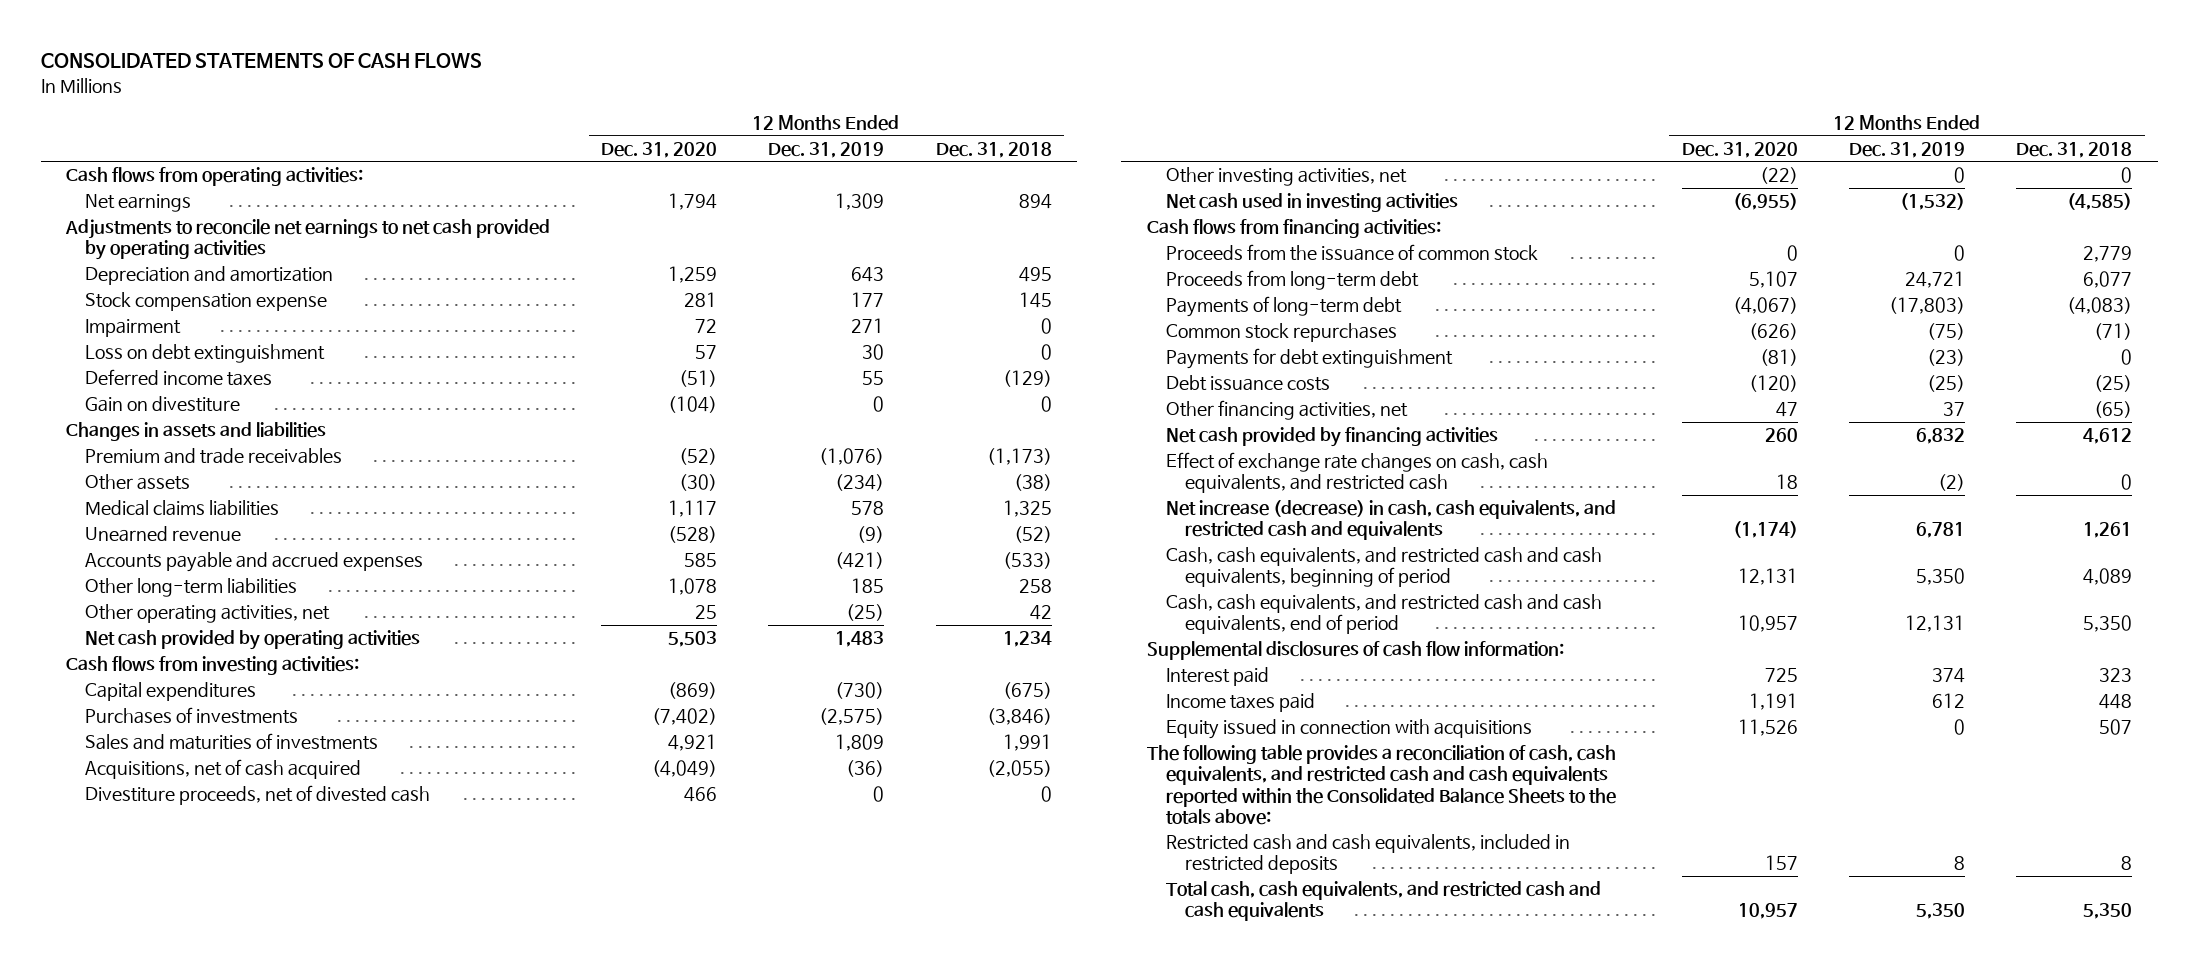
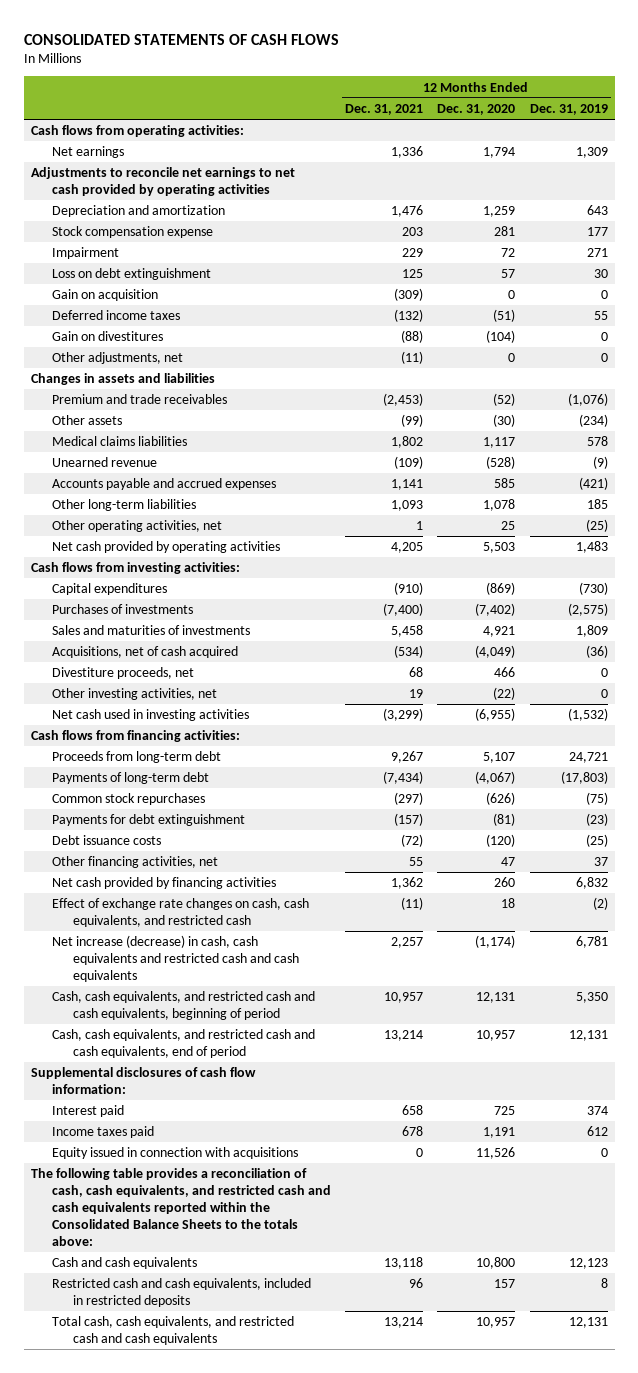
[935,141,1052,158] Dec. 31, 2018 -> none
none -> [345,103,424,115] Dec. 31, 2021
none -> [52,289,159,302] Gain on acquisition
[85,396,241,413] Gain on divestiture -> [52,331,164,342] Gain on divestitures
none -> [52,352,184,365] Other adjustments, net
[85,785,431,806] Divestiture proceeds, net of divested cash -> [52,667,195,680] Divestiture proceeds, net
[1165,244,1538,262] Proceeds from the issuance of common stock -> none
[1165,500,1616,541] Net increase (decrease) in cash, cash equivalents, and restricted cash and equivalents -> [52,935,300,983] Net increase (decrease) in cash, cash equivalents and restricted cash and cash equivalents
none -> [52,1257,198,1270] Cash and cash equivalents
[1915,903,1965,920] 5,350 -> [568,1317,608,1329] 12,131

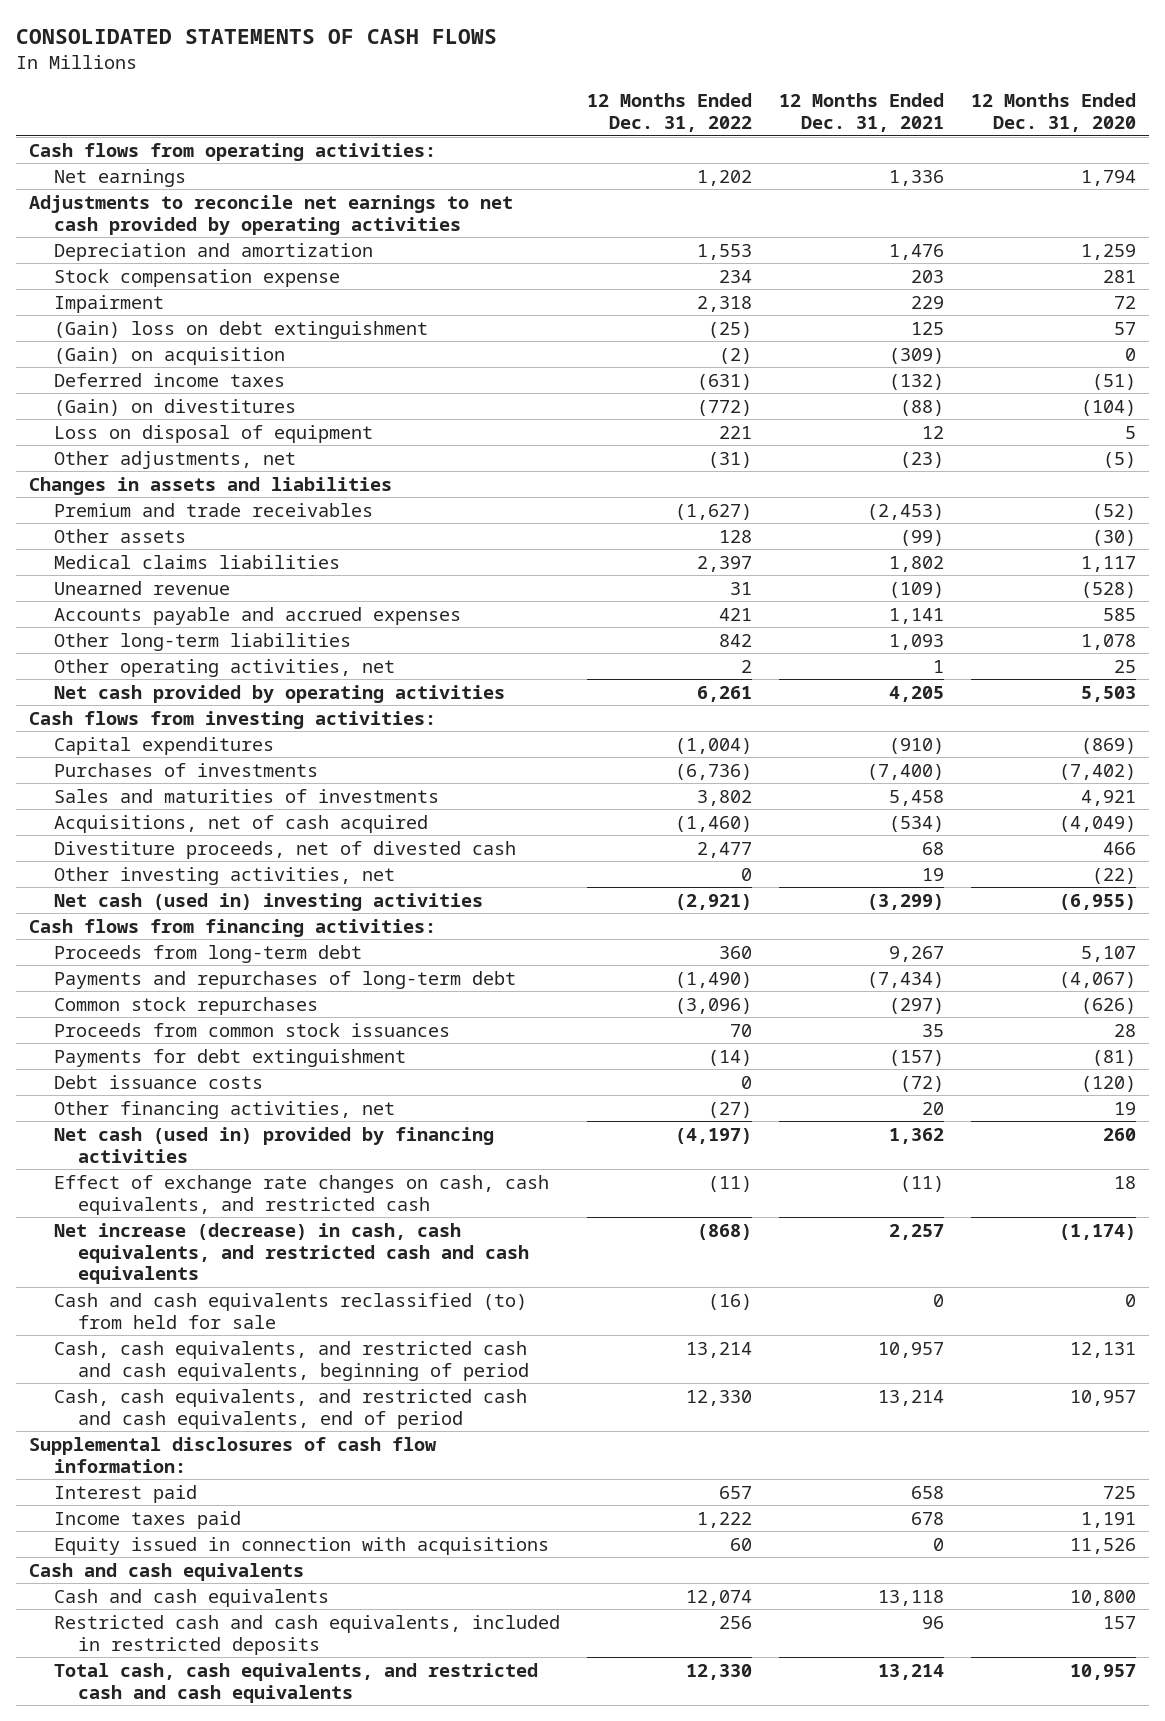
[529,103,608,115] Dec. 31, 2019 -> none
none -> [586,93,752,133] 12 Months Ended Dec. 31, 2022
[52,268,212,281] Loss on debt extinguishment -> [53,320,428,339] (Gain) loss on debt extinguishment
[52,289,159,302] Gain on acquisition -> [53,346,285,365] (Gain) on acquisition
[52,331,164,342] Gain on divestitures -> [53,398,296,416] (Gain) on divestitures
none -> [53,424,373,443] Loss on disposal of equipment
[401,351,424,365] (11) -> [899,451,944,468] (23)
[508,353,516,363] 0 -> [1102,451,1136,468] (5)
[52,667,195,680] Divestiture proceeds, net -> [53,840,516,859] Divestiture proceeds, net of divested cash
[52,709,250,722] Net cash used in investing activities -> [53,892,483,911] Net cash (used in) investing activities
[52,772,210,785] Payments of long-term debt -> [53,970,516,989] Payments and repurchases of long-term debt
none -> [53,1022,450,1037] Proceeds from common stock issuances
[409,857,424,867] 55 -> [921,1101,944,1115] 20
[501,857,516,867] 47 -> [1113,1101,1136,1115] 19
[52,877,277,890] Net cash provided by financing activities -> [53,1126,494,1163] Net cash (used in) provided by financing activities
[52,935,300,983] Net increase (decrease) in cash, cash equivalents and restricted cash and cash equivalents -> [53,1222,529,1285] Net increase (decrease) in cash, cash equivalents, and restricted cash and cash equivalents
none -> [53,1292,527,1329] Cash and cash equivalents reclassified (to) from held for sale
[30,1168,332,1247] The following table provides a reconciliation of cash, cash equivalents, and restricted cash and cash equivalents reported within the Consolidated Balance Sheets to the totals above: -> [29,1562,305,1581] Cash and cash equivalents

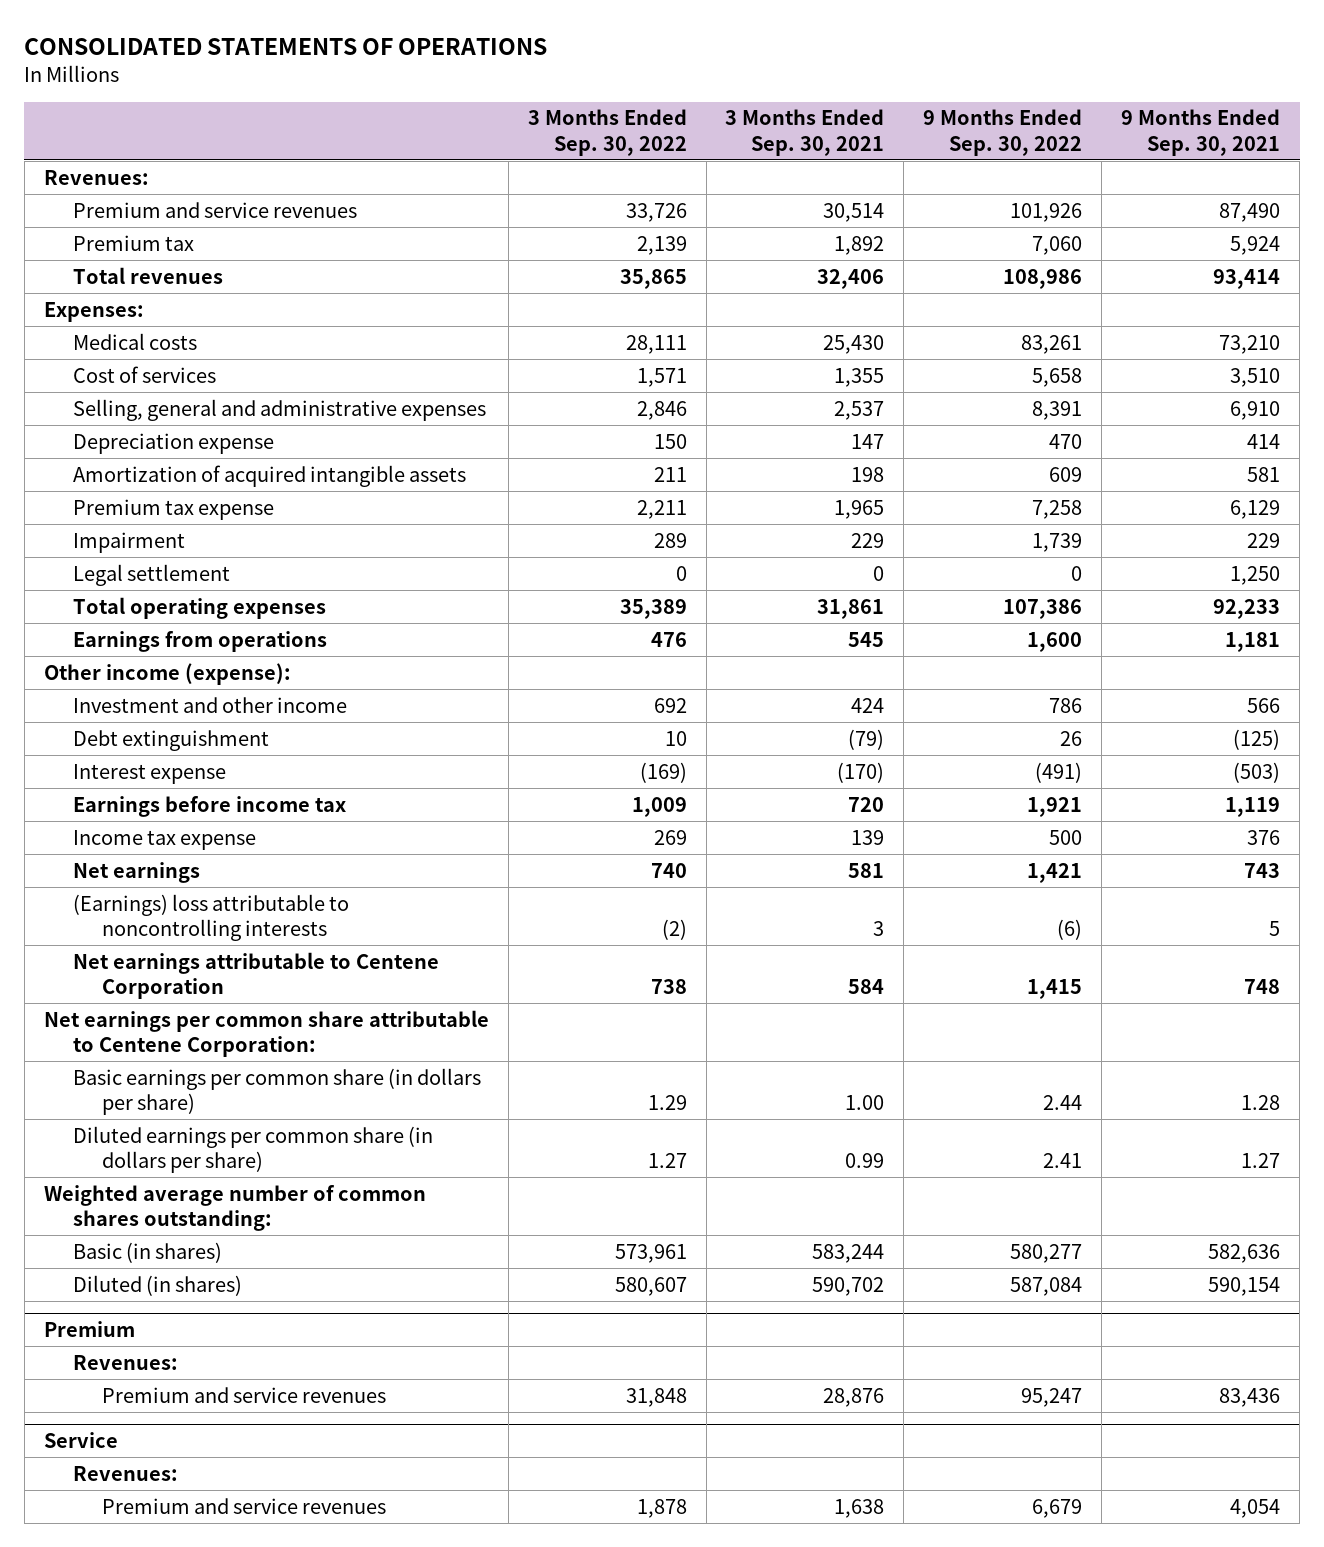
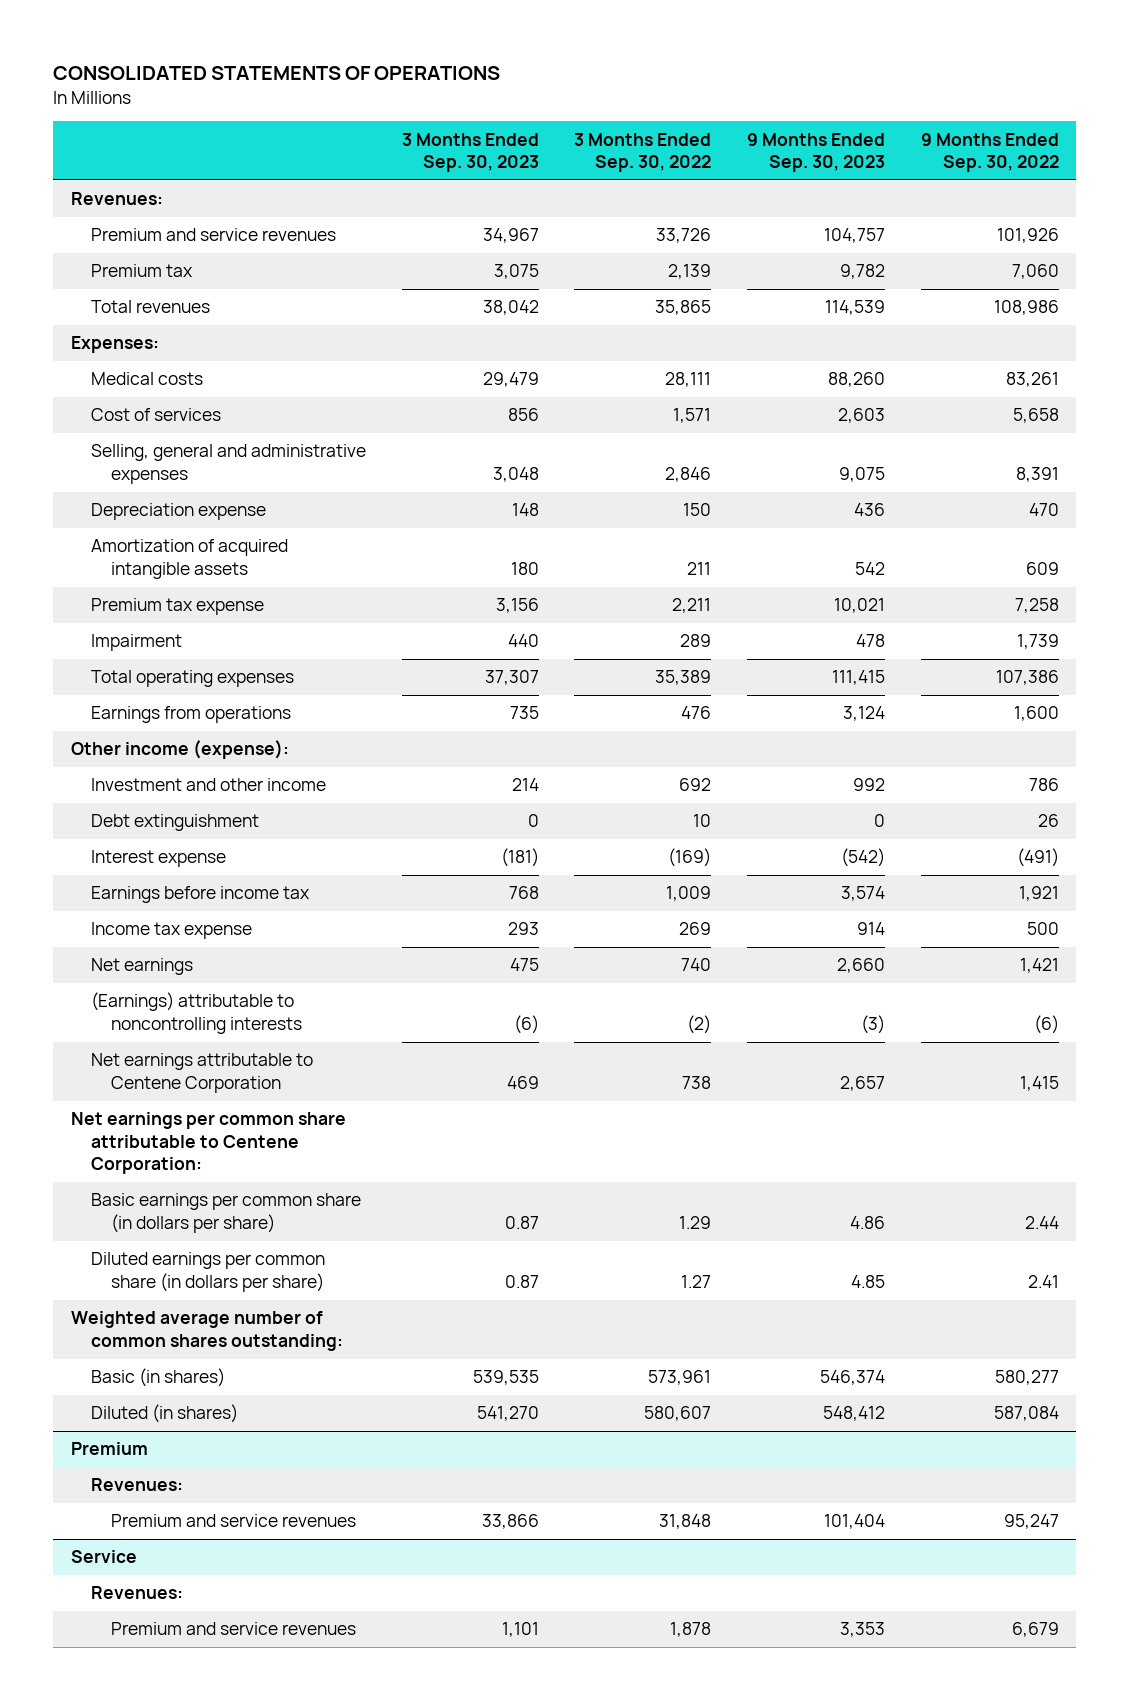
[725,109,885,156] 3 Months Ended Sep. 30, 2021 -> none
[1121,109,1281,156] 9 Months Ended Sep. 30, 2021 -> none
none -> [401,132,539,173] 3 Months Ended Sep. 30, 2023
none -> [746,132,885,173] 9 Months Ended Sep. 30, 2023
[72,563,230,586] Legal settlement -> none
[72,893,349,942] (Earnings) loss attributable to noncontrolling interests -> [90,992,302,1034] (Earnings) attributable to noncontrolling interests

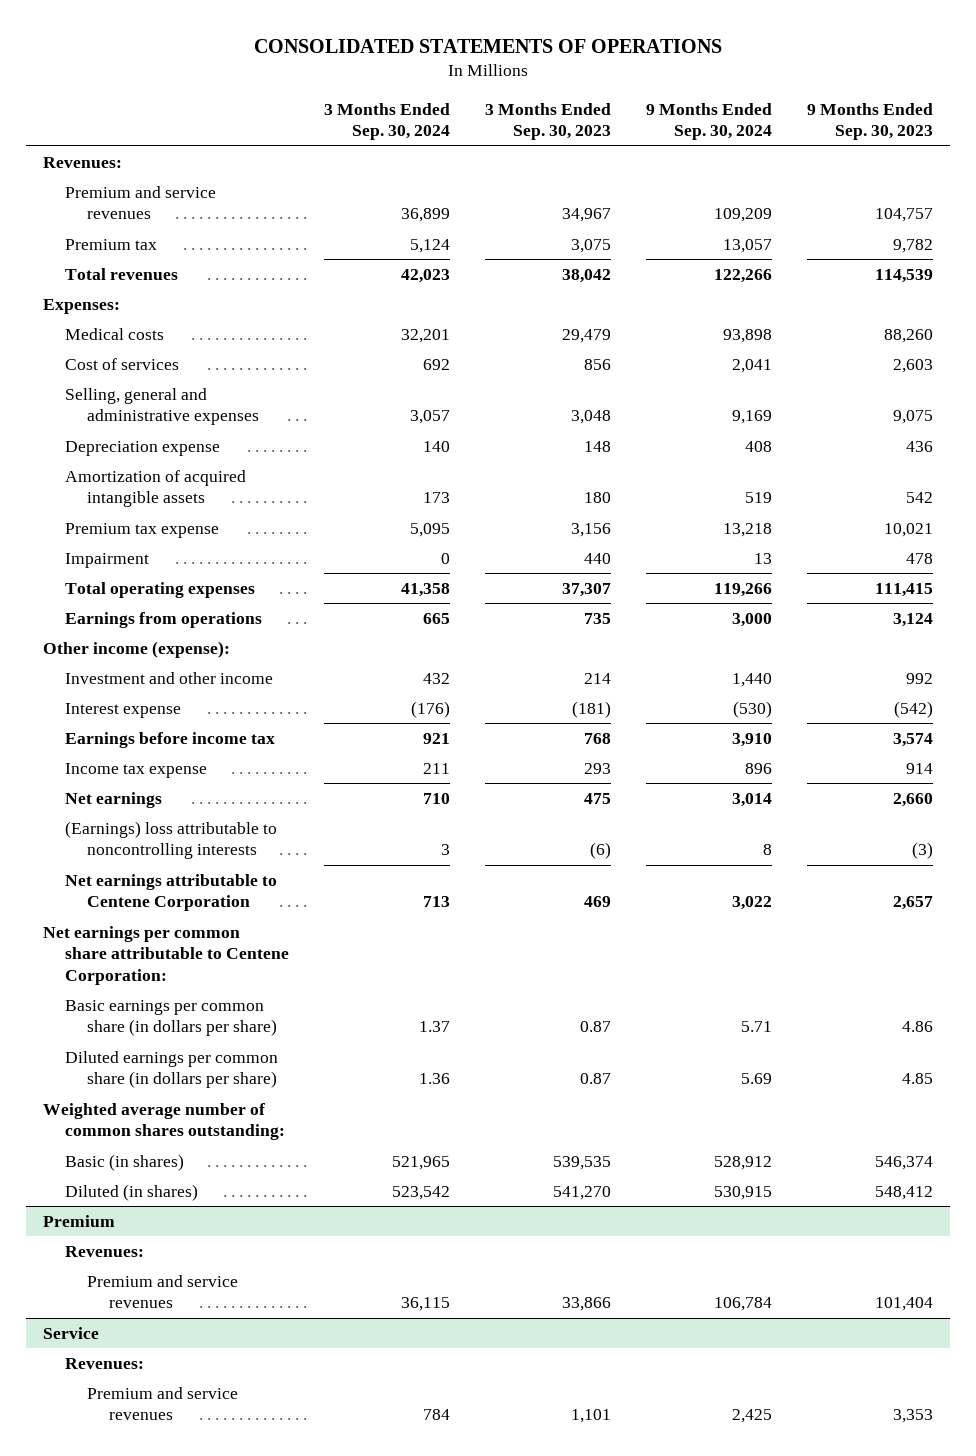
[574,132,712,173] 3 Months Ended Sep. 30, 2022 -> none
[920,132,1059,173] 9 Months Ended Sep. 30, 2022 -> none
none -> [324,102,451,141] 3 Months Ended Sep. 30, 2024
none -> [646,102,773,141] 9 Months Ended Sep. 30, 2024
[90,814,259,832] Debt extinguishment -> none
[90,992,302,1034] (Earnings) attributable to noncontrolling interests -> [65,820,278,860] (Earnings) loss attributable to noncontrolling interests

